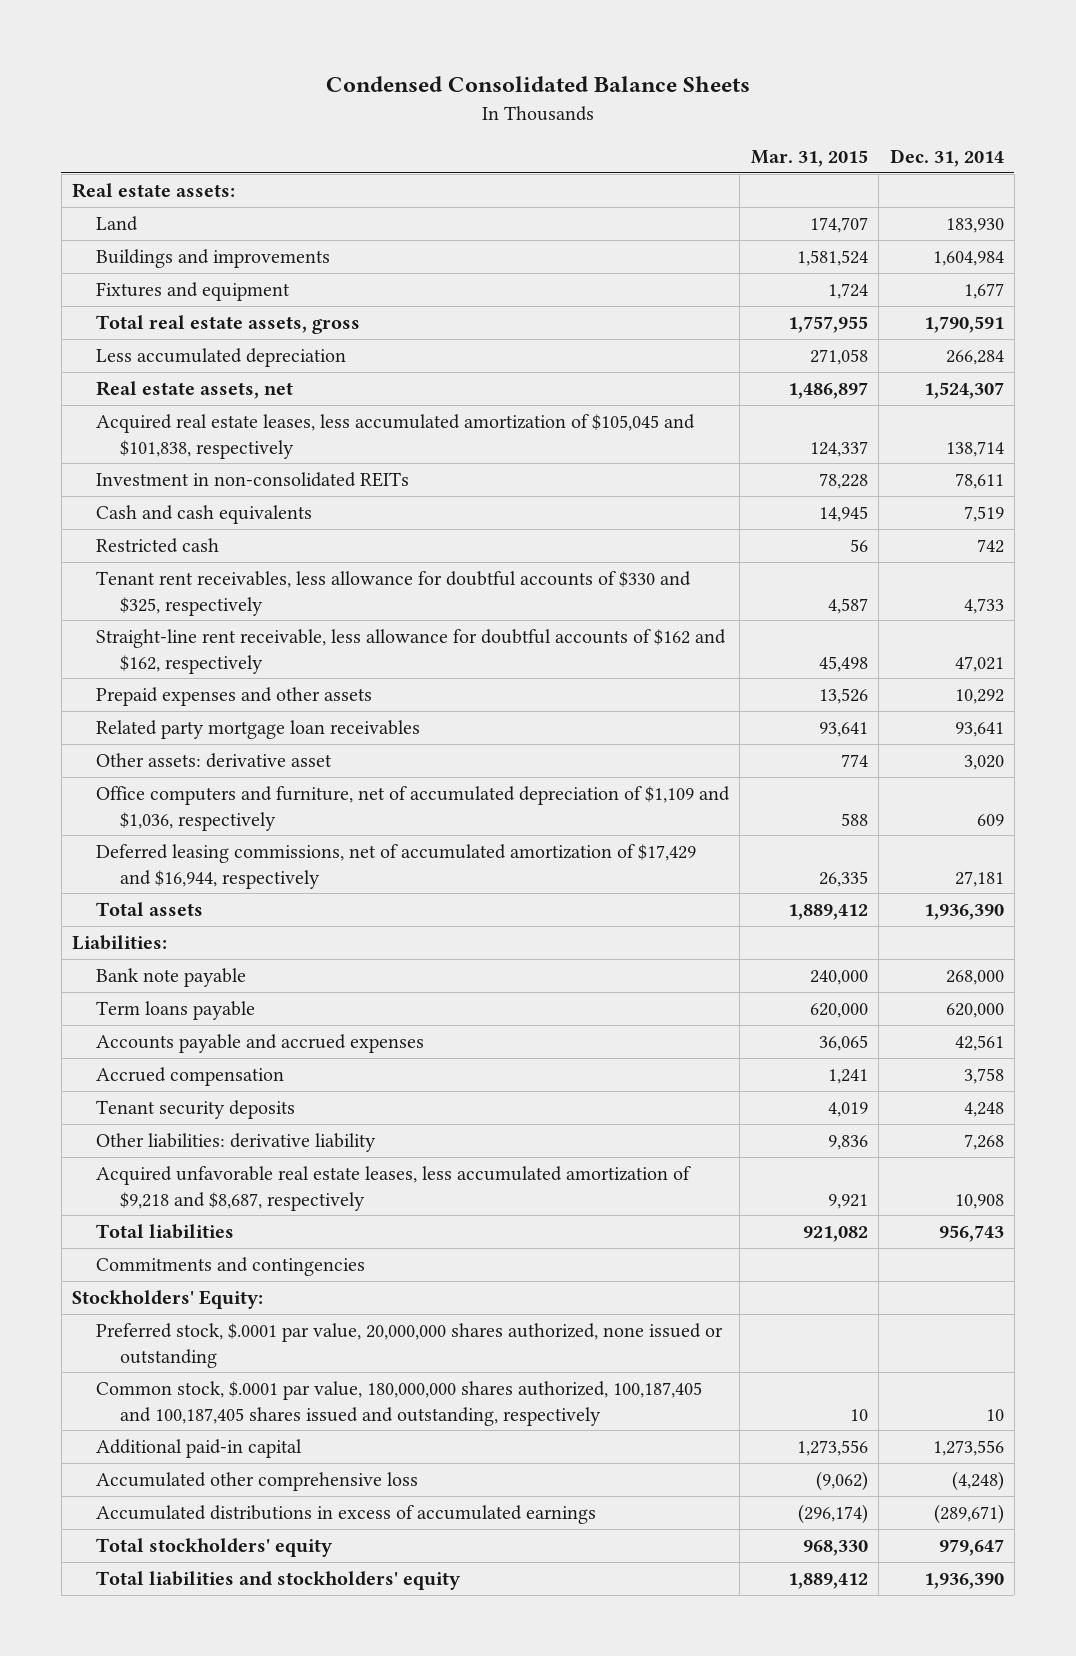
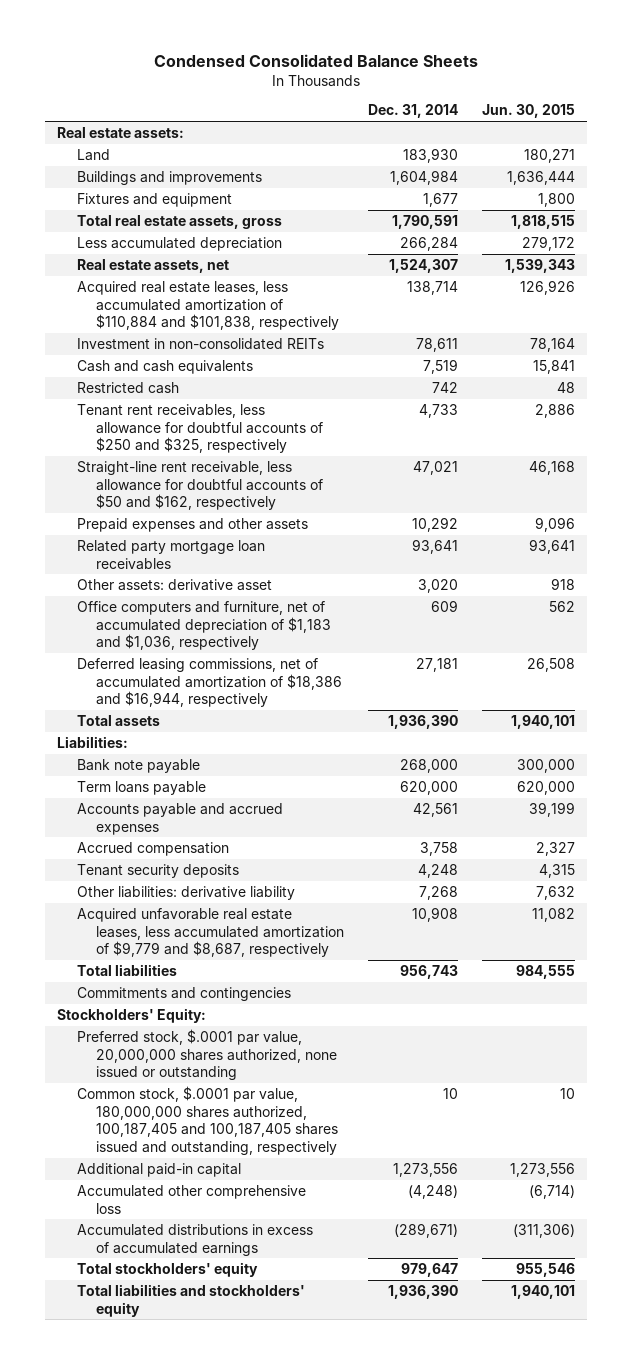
[750,150,868,168] Mar. 31, 2015 -> none
none -> [481,104,575,119] Jun. 30, 2015
[95,414,695,459] Acquired real estate leases, less accumulated amortization of $105,045 and $101,838, respectively -> [76,280,340,331] Acquired real estate leases, less accumulated amortization of $110,884 and $101,838, respectively
[95,571,691,616] Tenant rent receivables, less allowance for doubtful accounts of $330 and $325, respectively -> [76,403,324,454] Tenant rent receivables, less allowance for doubtful accounts of $250 and $325, respectively
[95,629,726,674] Straight-line rent receivable, less allowance for doubtful accounts of $162 and $162, respectively -> [76,460,324,511] Straight-line rent receivable, less allowance for doubtful accounts of $50 and $162, respectively
[95,786,730,831] Office computers and furniture, net of accumulated depreciation of $1,109 and $1,036, respectively -> [76,600,332,651] Office computers and furniture, net of accumulated depreciation of $1,183 and $1,036, respectively
[95,844,696,889] Deferred leasing commissions, net of accumulated amortization of $17,429 and $16,944, respectively -> [76,657,343,708] Deferred leasing commissions, net of accumulated amortization of $18,386 and $16,944, respectively
[95,1166,691,1211] Acquired unfavorable real estate leases, less accumulated amortization of $9,218 and $8,687, respectively -> [76,907,345,958] Acquired unfavorable real estate leases, less accumulated amortization of $9,779 and $8,687, respectively

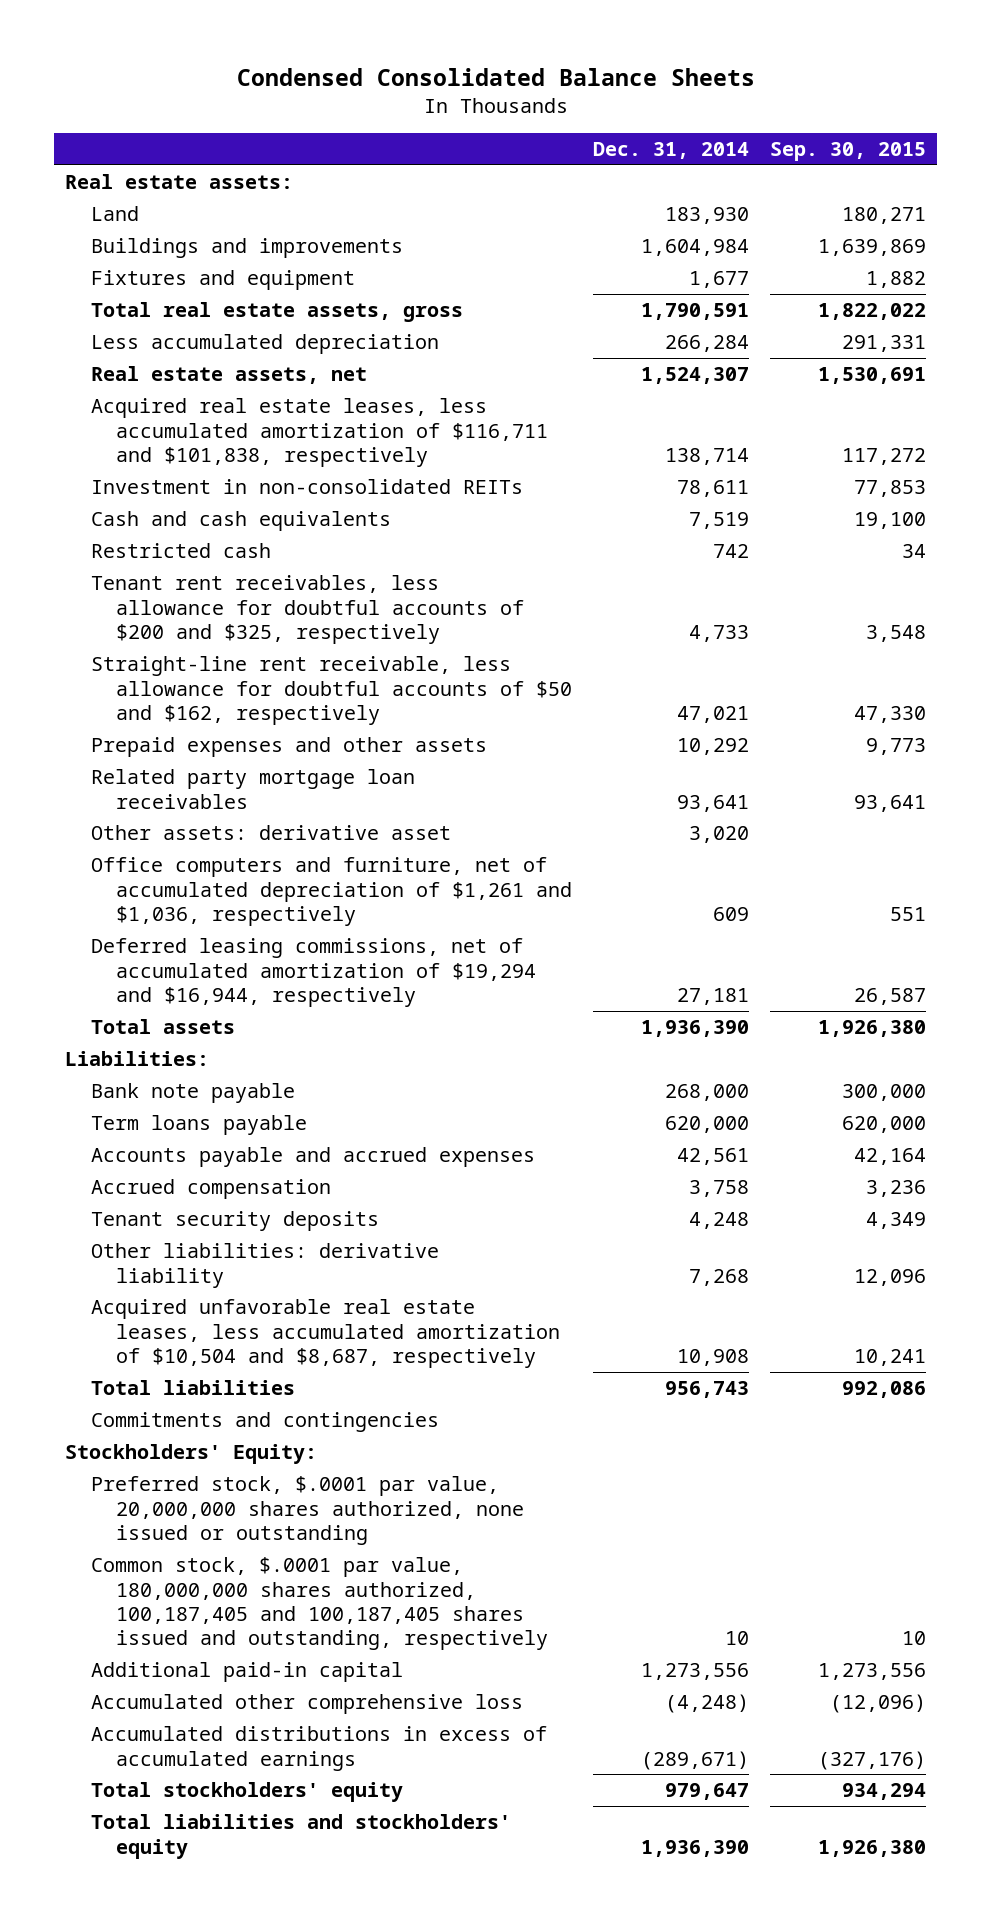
[481,104,575,119] Jun. 30, 2015 -> none
none -> [770,141,927,161] Sep. 30, 2015
[76,280,340,331] Acquired real estate leases, less accumulated amortization of $110,884 and $101,838, respectively -> [90,398,549,468] Acquired real estate leases, less accumulated amortization of $116,711 and $101,838, respectively
[76,403,324,454] Tenant rent receivables, less allowance for doubtful accounts of $250 and $325, respectively -> [90,575,525,645] Tenant rent receivables, less allowance for doubtful accounts of $200 and $325, respectively
[76,600,332,651] Office computers and furniture, net of accumulated depreciation of $1,183 and $1,036, respectively -> [90,857,573,927] Office computers and furniture, net of accumulated depreciation of $1,261 and $1,036, respectively
[76,657,343,708] Deferred leasing commissions, net of accumulated amortization of $18,386 and $16,944, respectively -> [90,938,537,1008] Deferred leasing commissions, net of accumulated amortization of $19,294 and $16,944, respectively
[76,907,345,958] Acquired unfavorable real estate leases, less accumulated amortization of $9,779 and $8,687, respectively -> [90,1299,561,1369] Acquired unfavorable real estate leases, less accumulated amortization of $10,504 and $8,687, respectively

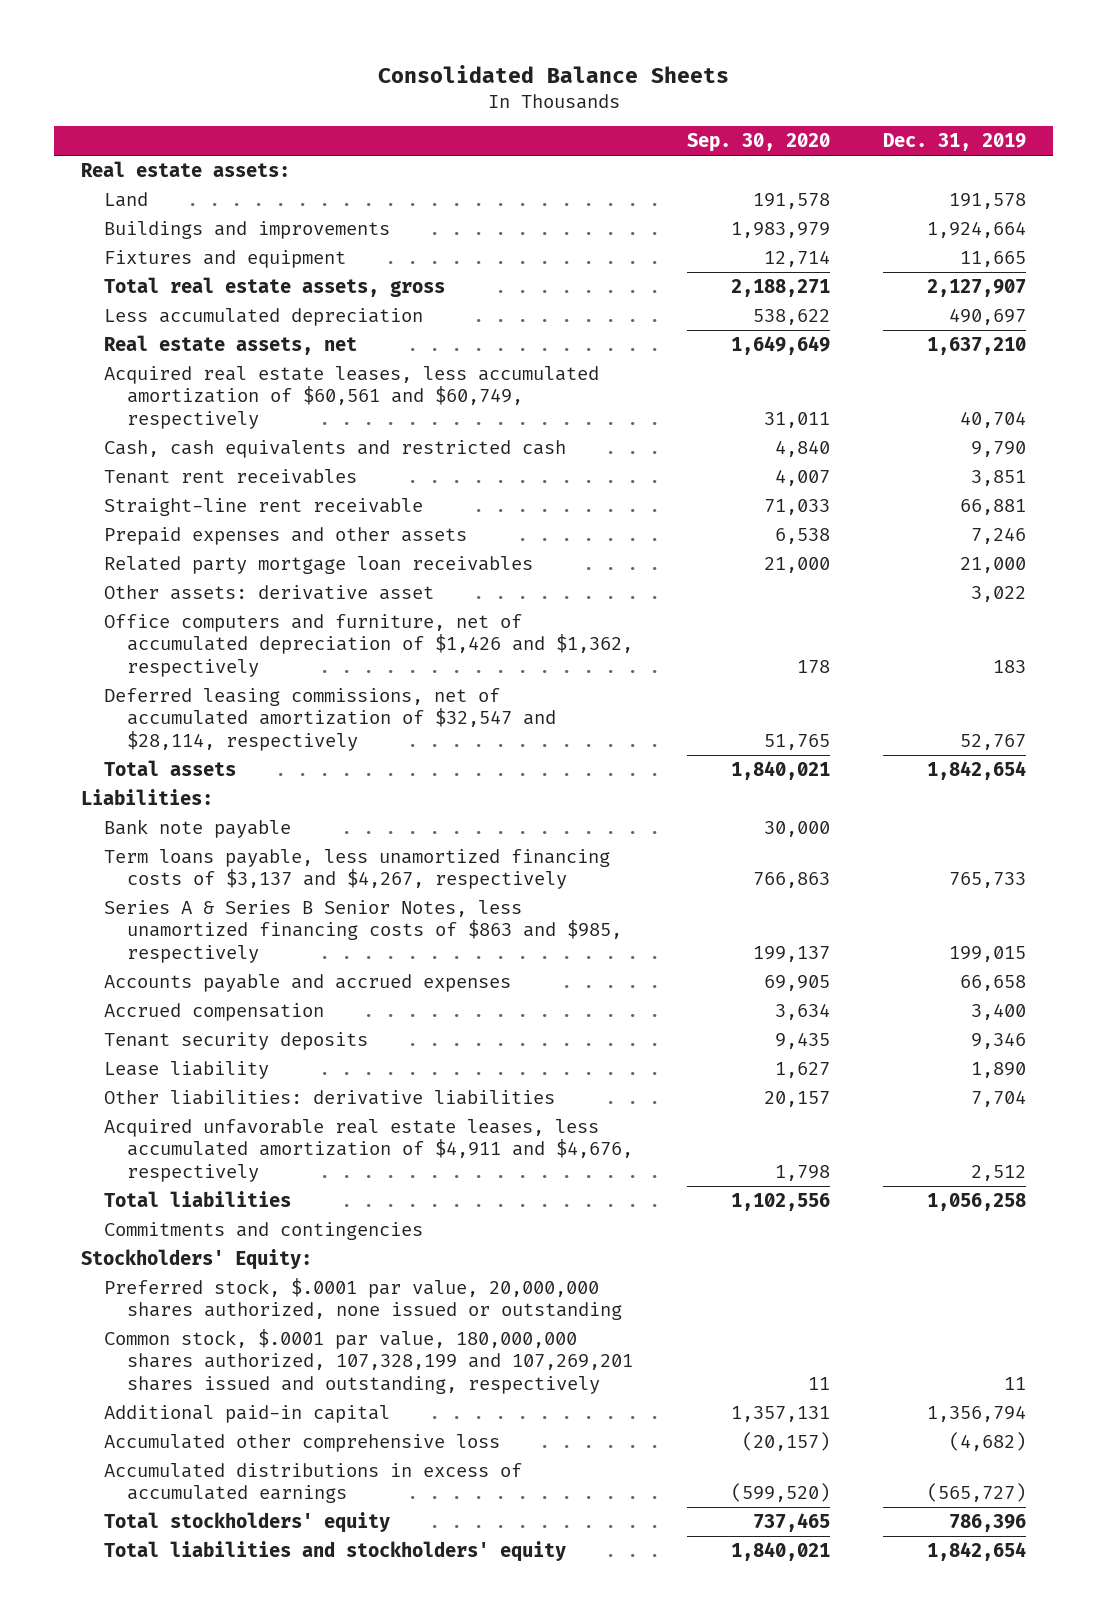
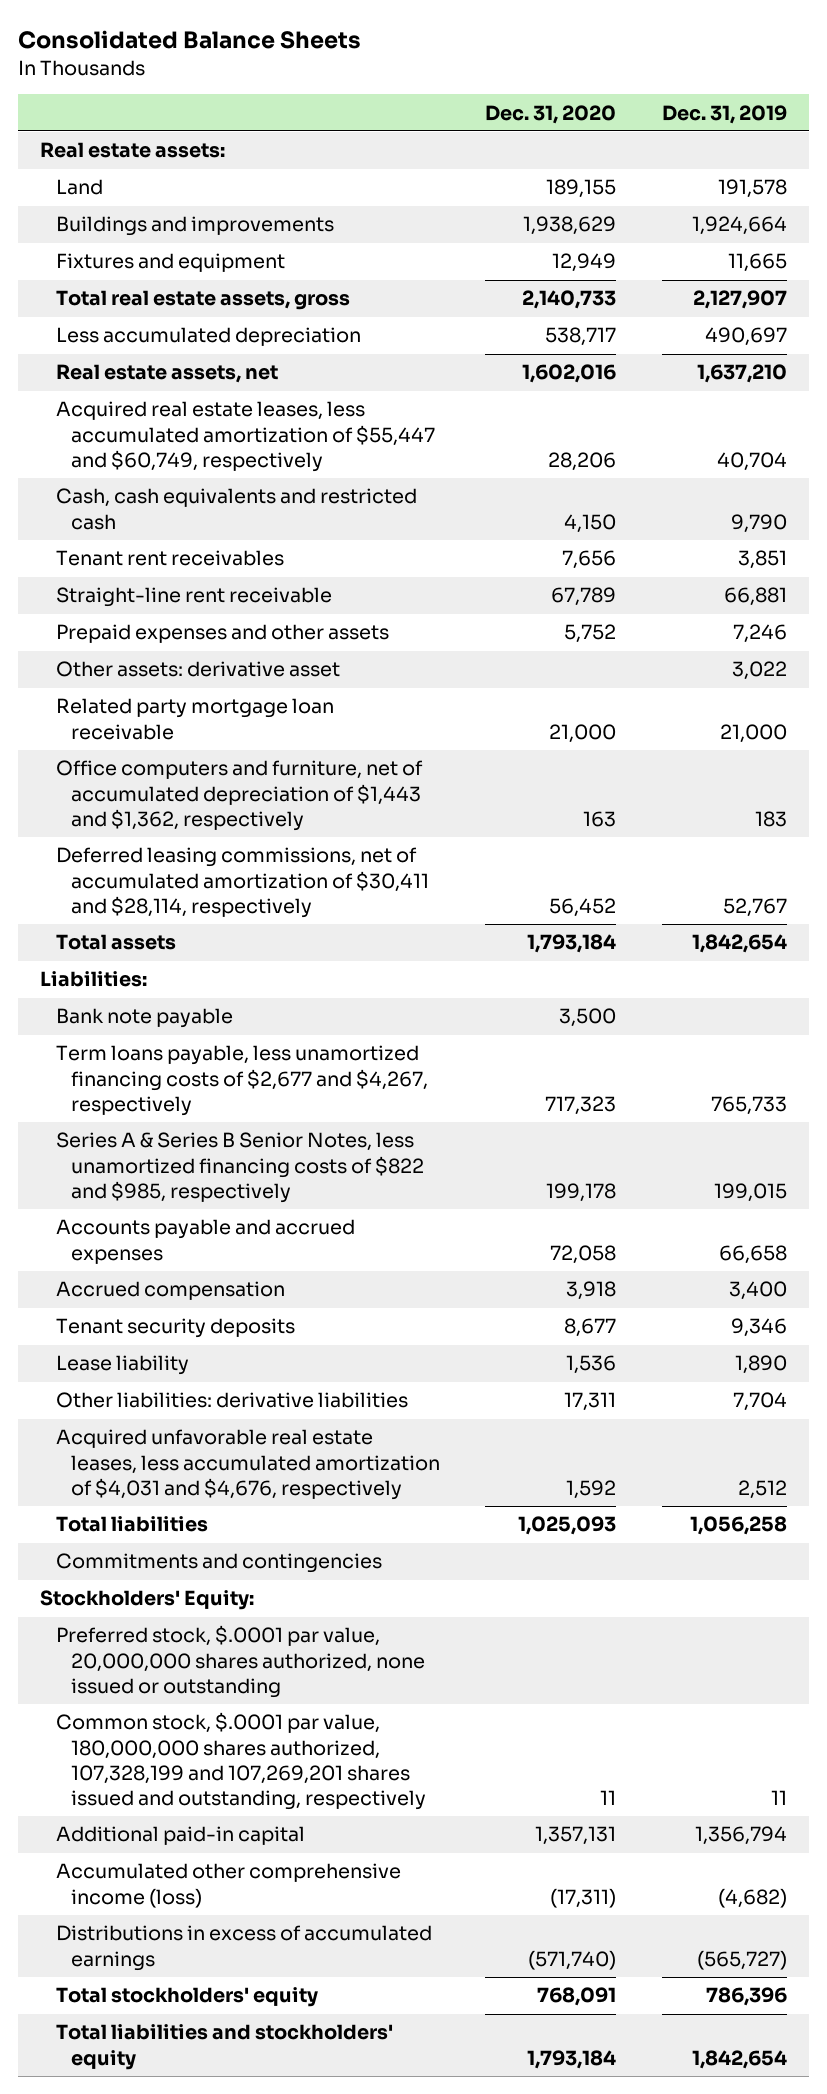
[686,133,830,153] Sep. 30, 2020 -> none
none -> [485,104,617,124] Dec. 31, 2020
[104,365,600,429] Acquired real estate leases, less accumulated amortization of $60,561 and $60,749, respectively -> [55,401,435,473] Acquired real estate leases, less accumulated amortization of $55,447 and $60,749, respectively
[104,555,534,574] Related party mortgage loan receivables -> none
none -> [55,698,334,740] Related party mortgage loan receivable
[104,613,634,677] Office computers and furniture, net of accumulated depreciation of $1,426 and $1,362, respectively -> [55,760,423,832] Office computers and furniture, net of accumulated depreciation of $1,443 and $1,362, respectively
[104,687,557,751] Deferred leasing commissions, net of accumulated amortization of $32,547 and $28,114, respectively -> [55,847,429,919] Deferred leasing commissions, net of accumulated amortization of $30,411 and $28,114, respectively
[104,848,611,890] Term loans payable, less unamortized financing costs of $3,137 and $4,267, respectively -> [55,1045,428,1117] Term loans payable, less unamortized financing costs of $2,677 and $4,267, respectively
[104,899,623,963] Series A & Series B Senior Notes, less unamortized financing costs of $863 and $985, respectively -> [55,1132,424,1204] Series A & Series B Senior Notes, less unamortized financing costs of $822 and $985, respectively
[104,1118,634,1182] Acquired unfavorable real estate leases, less accumulated amortization of $4,911 and $4,676, respectively -> [55,1429,440,1501] Acquired unfavorable real estate leases, less accumulated amortization of $4,031 and $4,676, respectively
[104,1433,501,1452] Accumulated other comprehensive loss -> [55,1863,401,1908] Accumulated other comprehensive income (loss)
[104,1462,523,1504] Accumulated distributions in excess of accumulated earnings -> [55,1925,432,1971] Distributions in excess of accumulated earnings

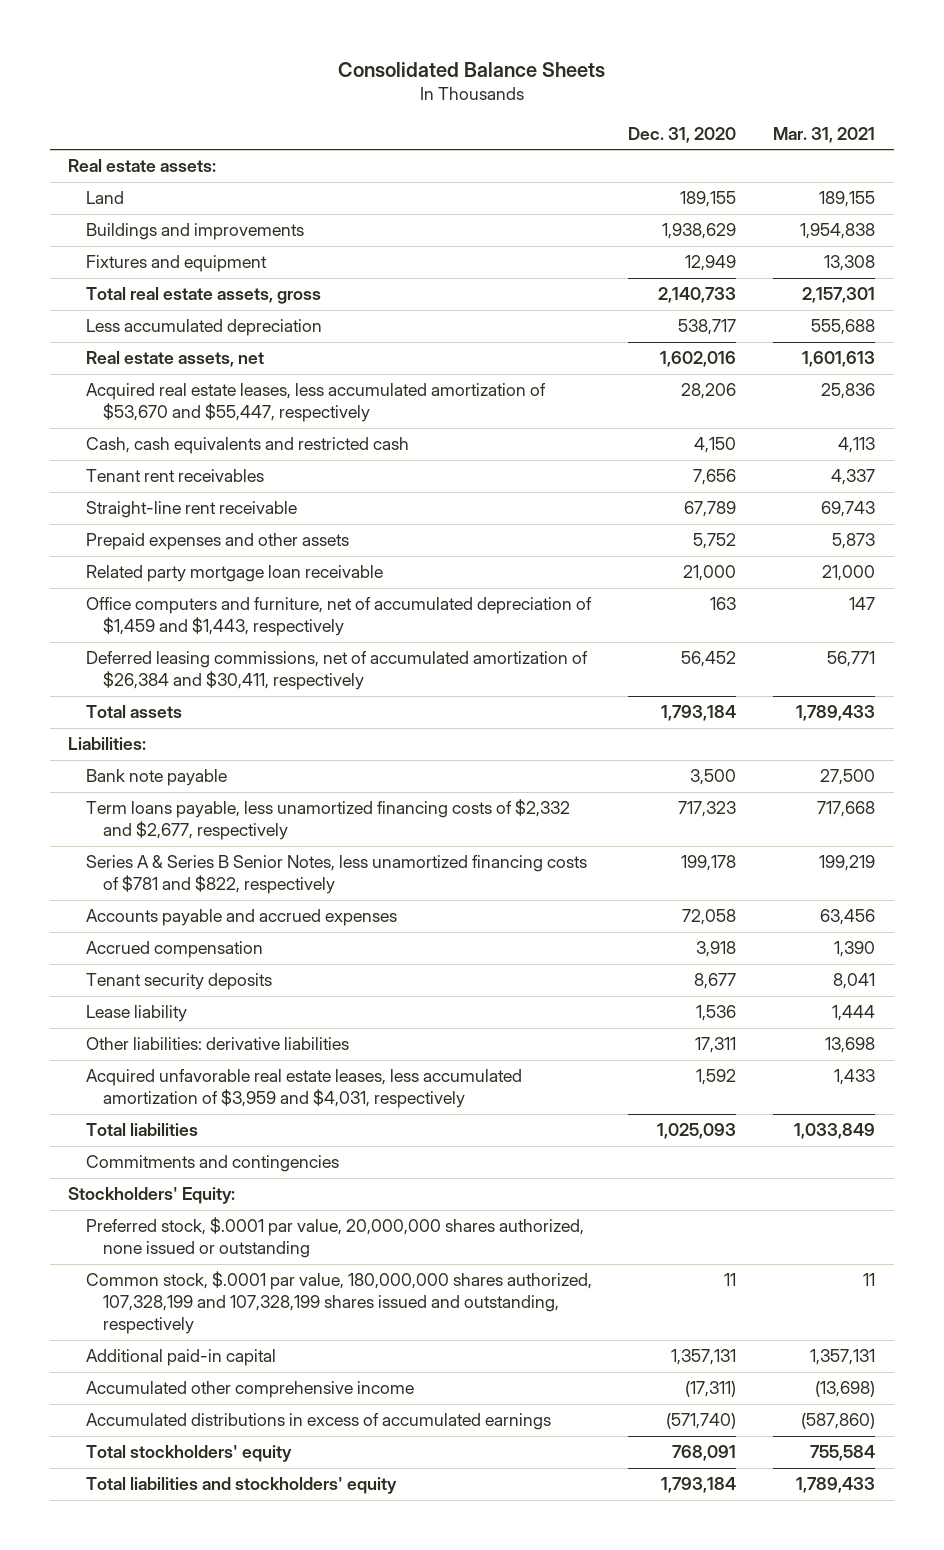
[661,104,787,124] Dec. 31, 2019 -> none
none -> [773,126,876,143] Mar. 31, 2021
[55,401,435,473] Acquired real estate leases, less accumulated amortization of $55,447 and $60,749, respectively -> [85,383,546,423] Acquired real estate leases, less accumulated amortization of $53,670 and $55,447, respectively
[55,661,340,678] Other assets: derivative asset -> none
[55,760,423,832] Office computers and furniture, net of accumulated depreciation of $1,443 and $1,362, respectively -> [85,597,592,637] Office computers and furniture, net of accumulated depreciation of $1,459 and $1,443, respectively
[55,847,429,919] Deferred leasing commissions, net of accumulated amortization of $30,411 and $28,114, respectively -> [85,651,588,691] Deferred leasing commissions, net of accumulated amortization of $26,384 and $30,411, respectively
[55,1045,428,1117] Term loans payable, less unamortized financing costs of $2,677 and $4,267, respectively -> [85,799,570,841] Term loans payable, less unamortized financing costs of $2,332 and $2,677, respectively
[55,1132,424,1204] Series A & Series B Senior Notes, less unamortized financing costs of $822 and $985, respectively -> [85,855,587,895] Series A & Series B Senior Notes, less unamortized financing costs of $781 and $822, respectively
[55,1429,440,1501] Acquired unfavorable real estate leases, less accumulated amortization of $4,031 and $4,676, respectively -> [85,1069,522,1109] Acquired unfavorable real estate leases, less accumulated amortization of $3,959 and $4,031, respectively
[55,1712,426,1811] Common stock, $.0001 par value, 180,000,000 shares authorized, 107,328,199 and 107,269,201 shares issued and outstanding, respectively -> [85,1271,592,1335] Common stock, $.0001 par value, 180,000,000 shares authorized, 107,328,199 and 107,328,199 shares issued and outstanding, respectively
[55,1863,401,1908] Accumulated other comprehensive income (loss) -> [85,1381,414,1399] Accumulated other comprehensive income
[55,1925,432,1971] Distributions in excess of accumulated earnings -> [85,1413,551,1431] Accumulated distributions in excess of accumulated earnings

